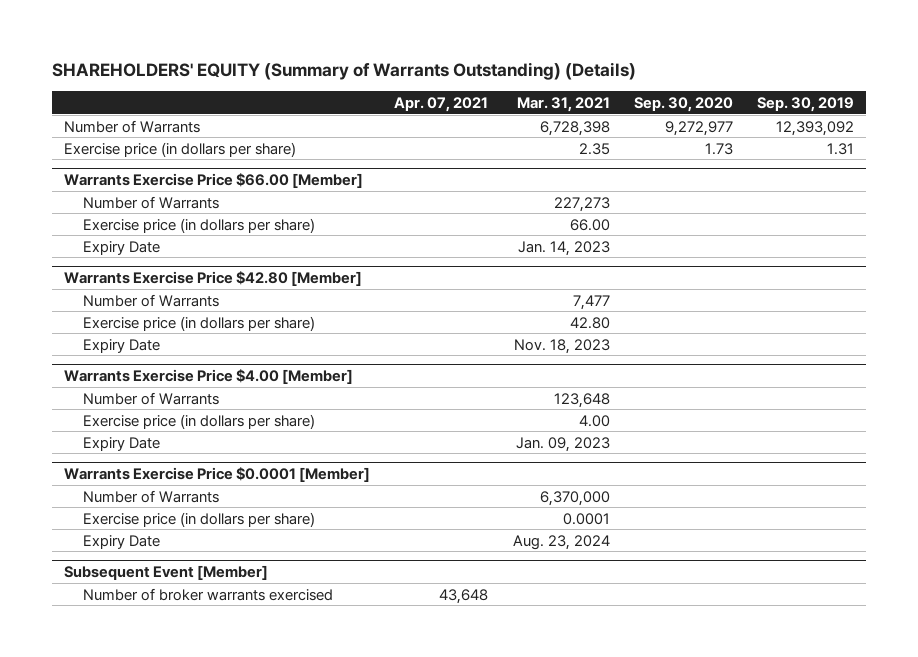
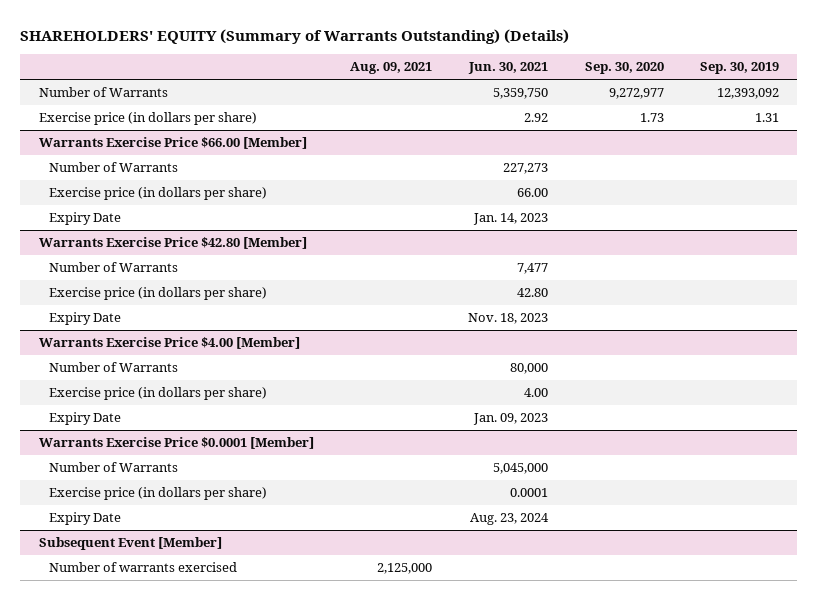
[394,96,489,112] Apr. 07, 2021 -> none
[516,96,610,112] Mar. 31, 2021 -> none
none -> [349,62,432,75] Aug. 09, 2021
none -> [468,62,549,75] Jun. 30, 2021
[82,587,333,601] Number of broker warrants exercised -> [48,562,237,573] Number of warrants exercised

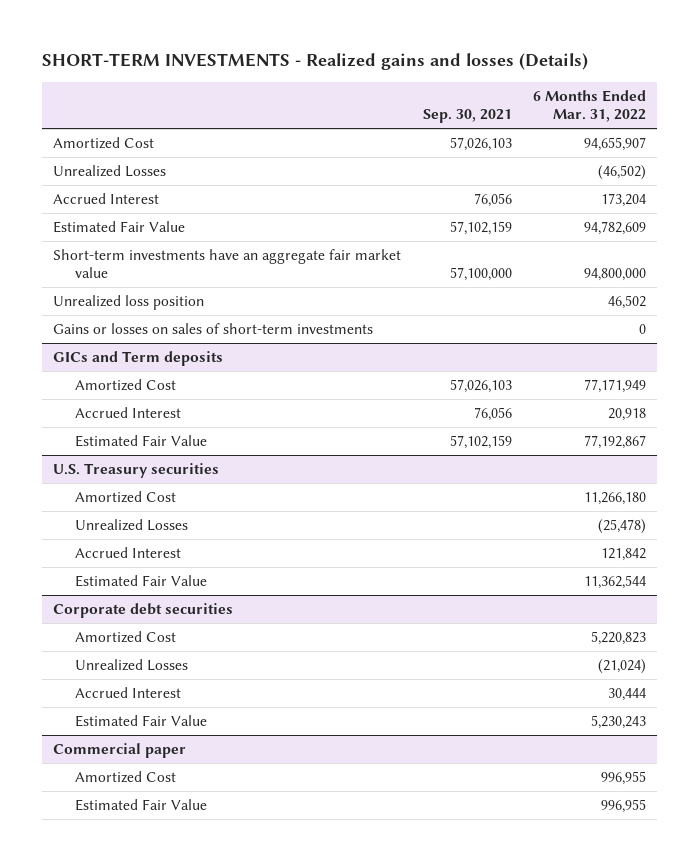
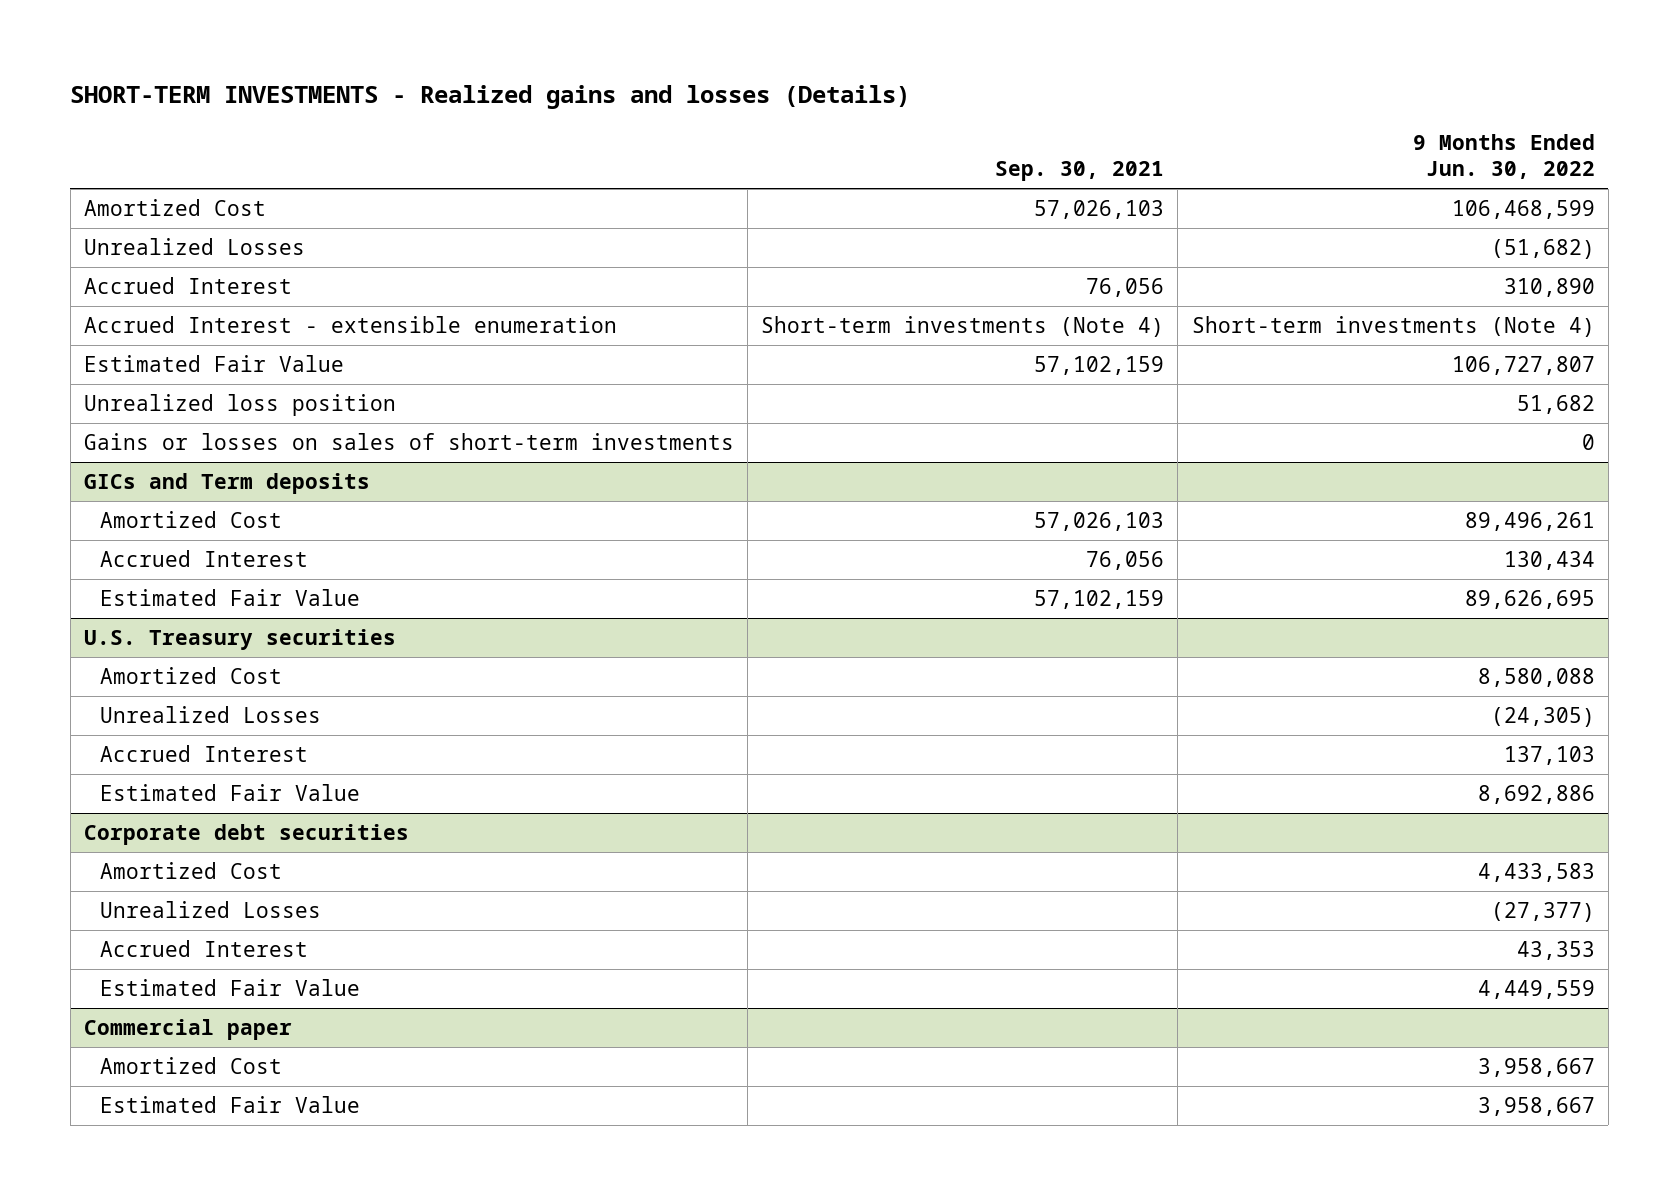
[533,90,647,123] 6 Months Ended Mar. 31, 2022 -> none
none -> [1412,134,1595,180] 9 Months Ended Jun. 30, 2022
none -> [83,315,617,333] Accrued Interest - extensible enumeration
[53,249,402,279] Short-term investments have an aggregate fair market value -> none

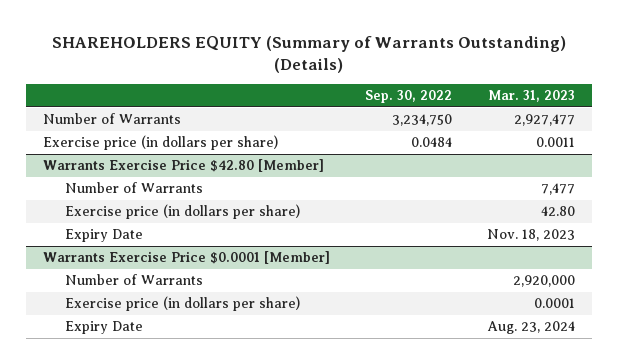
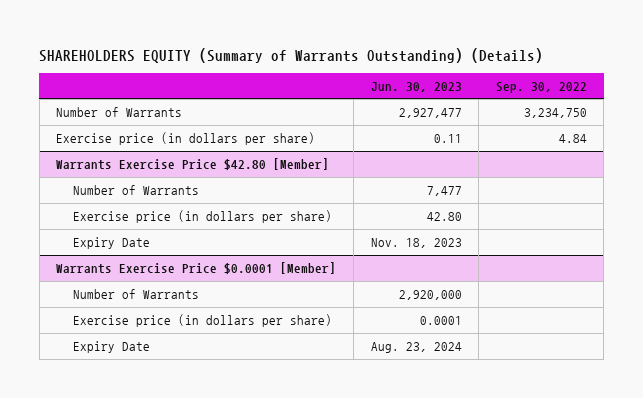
[487,90,575,103] Mar. 31, 2023 -> none
none -> [370,81,462,92] Jun. 30, 2023
[410,137,452,148] 0.0484 -> [558,134,587,144] 4.84

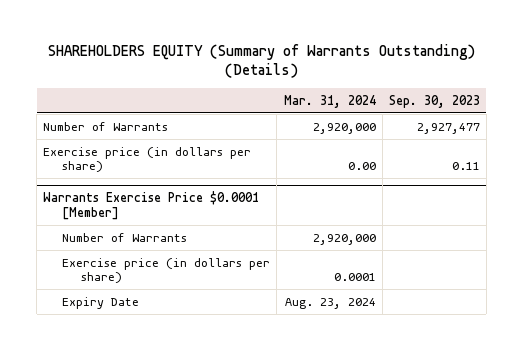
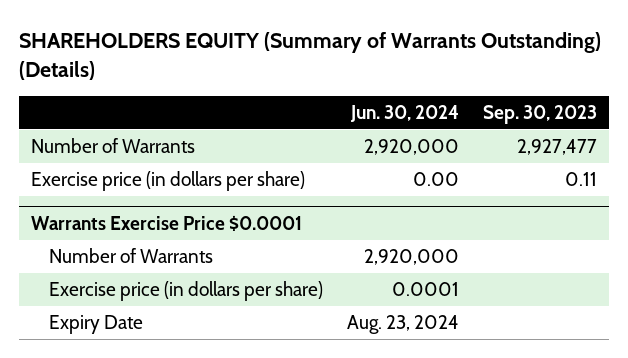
[283,94,376,108] Mar. 31, 2024 -> none
none -> [350,104,460,122] Jun. 30, 2024
[43,191,260,220] Warrants Exercise Price $0.0001 [Member] -> [30,214,302,231] Warrants Exercise Price $0.0001

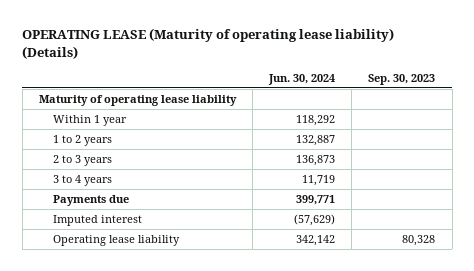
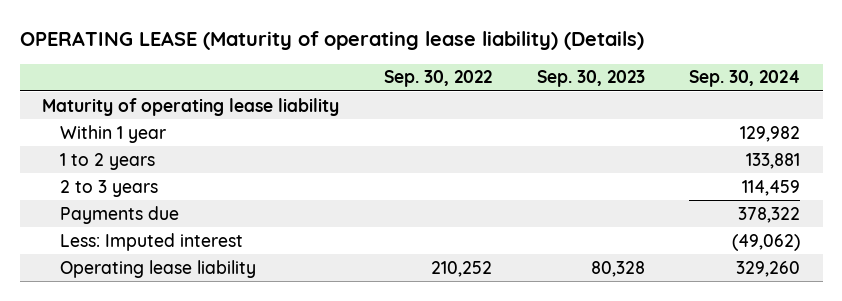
[268,73,336,85] Jun. 30, 2024 -> none
none -> [383,70,492,88] Sep. 30, 2022
none -> [689,70,801,88] Sep. 30, 2024
[53,174,113,186] 3 to 4 years -> none
[53,214,143,226] Imputed interest -> [59,232,243,251] Less: Imputed interest

